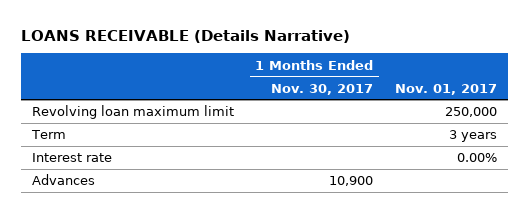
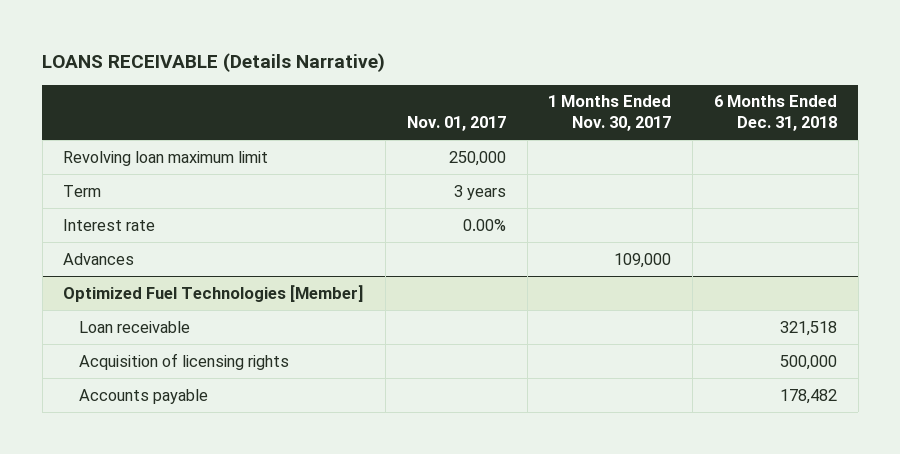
none -> [713,95,837,132] 6 Months Ended Dec. 31, 2018
[329,176,374,187] 10,900 -> [614,252,672,268] 109,000
none -> [63,284,365,302] Optimized Fuel Technologies [Member]
none -> [79,320,191,333] Loan receivable
none -> [79,352,290,370] Acquisition of licensing rights
none -> [79,388,209,404] Accounts payable

